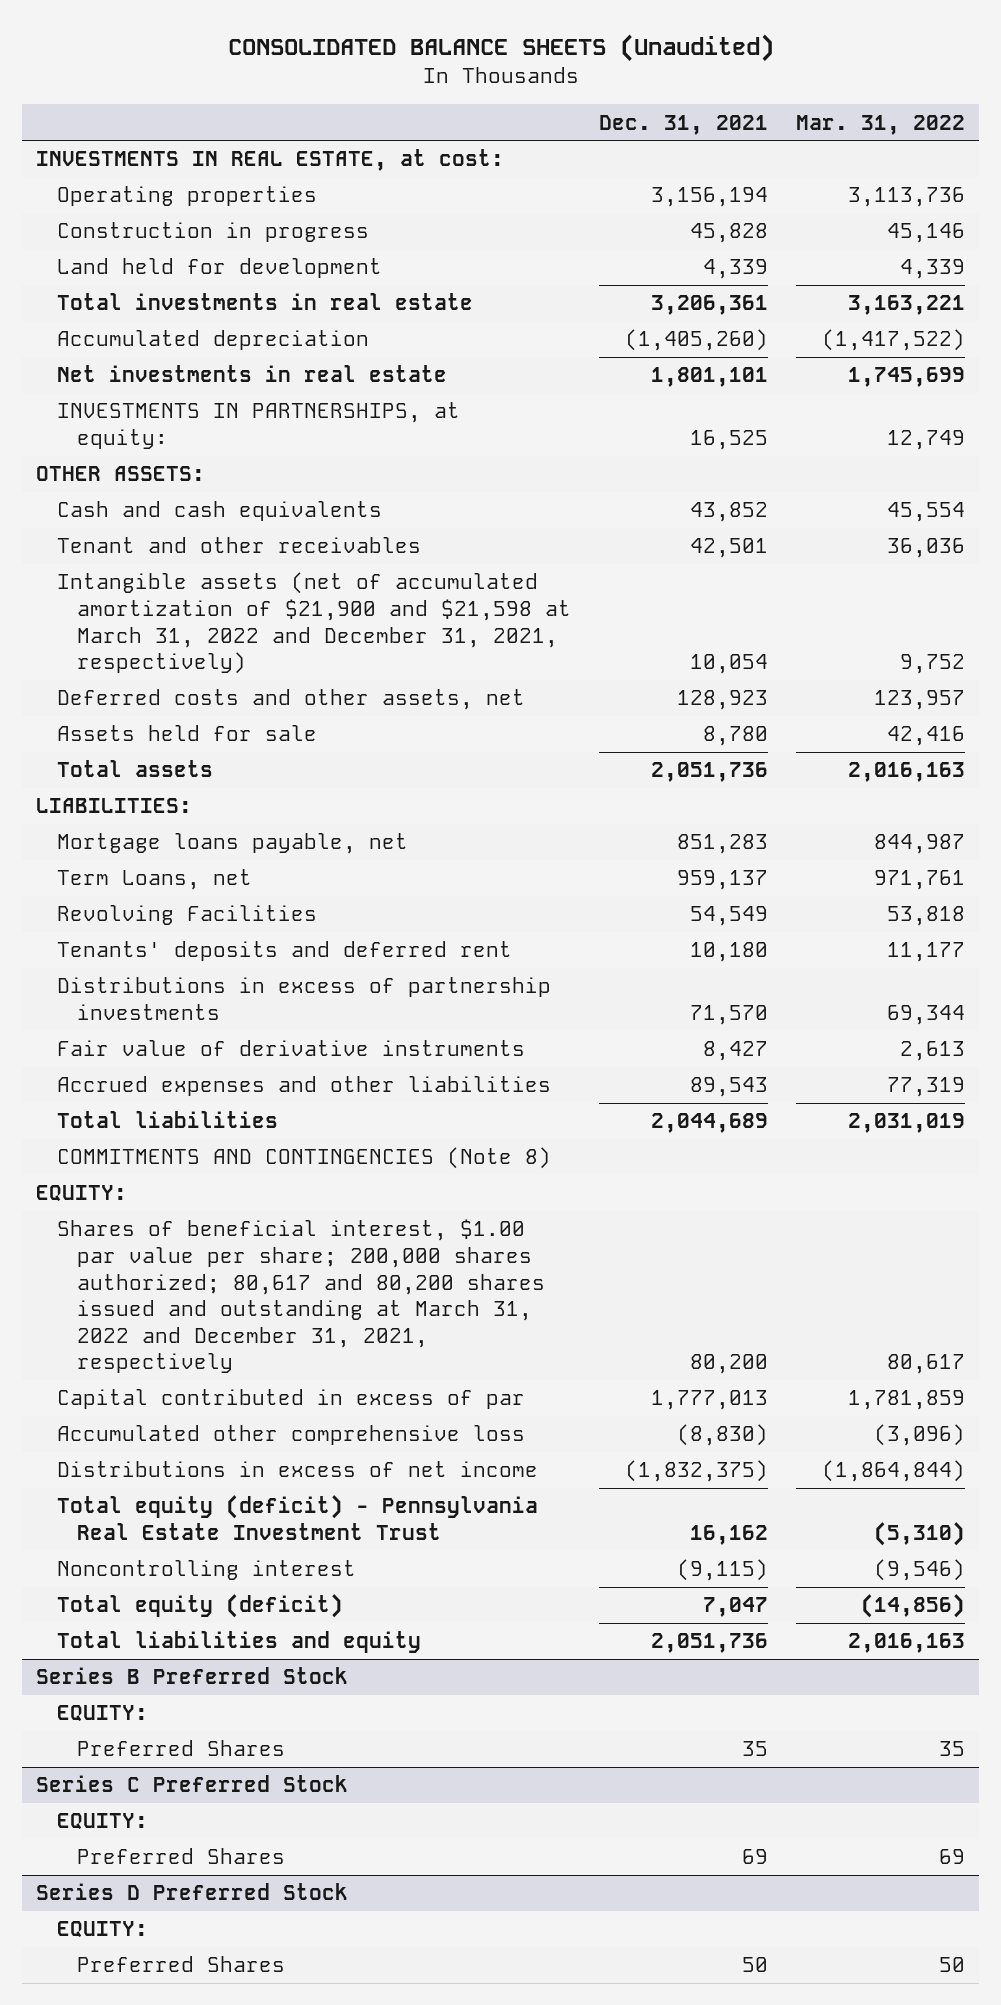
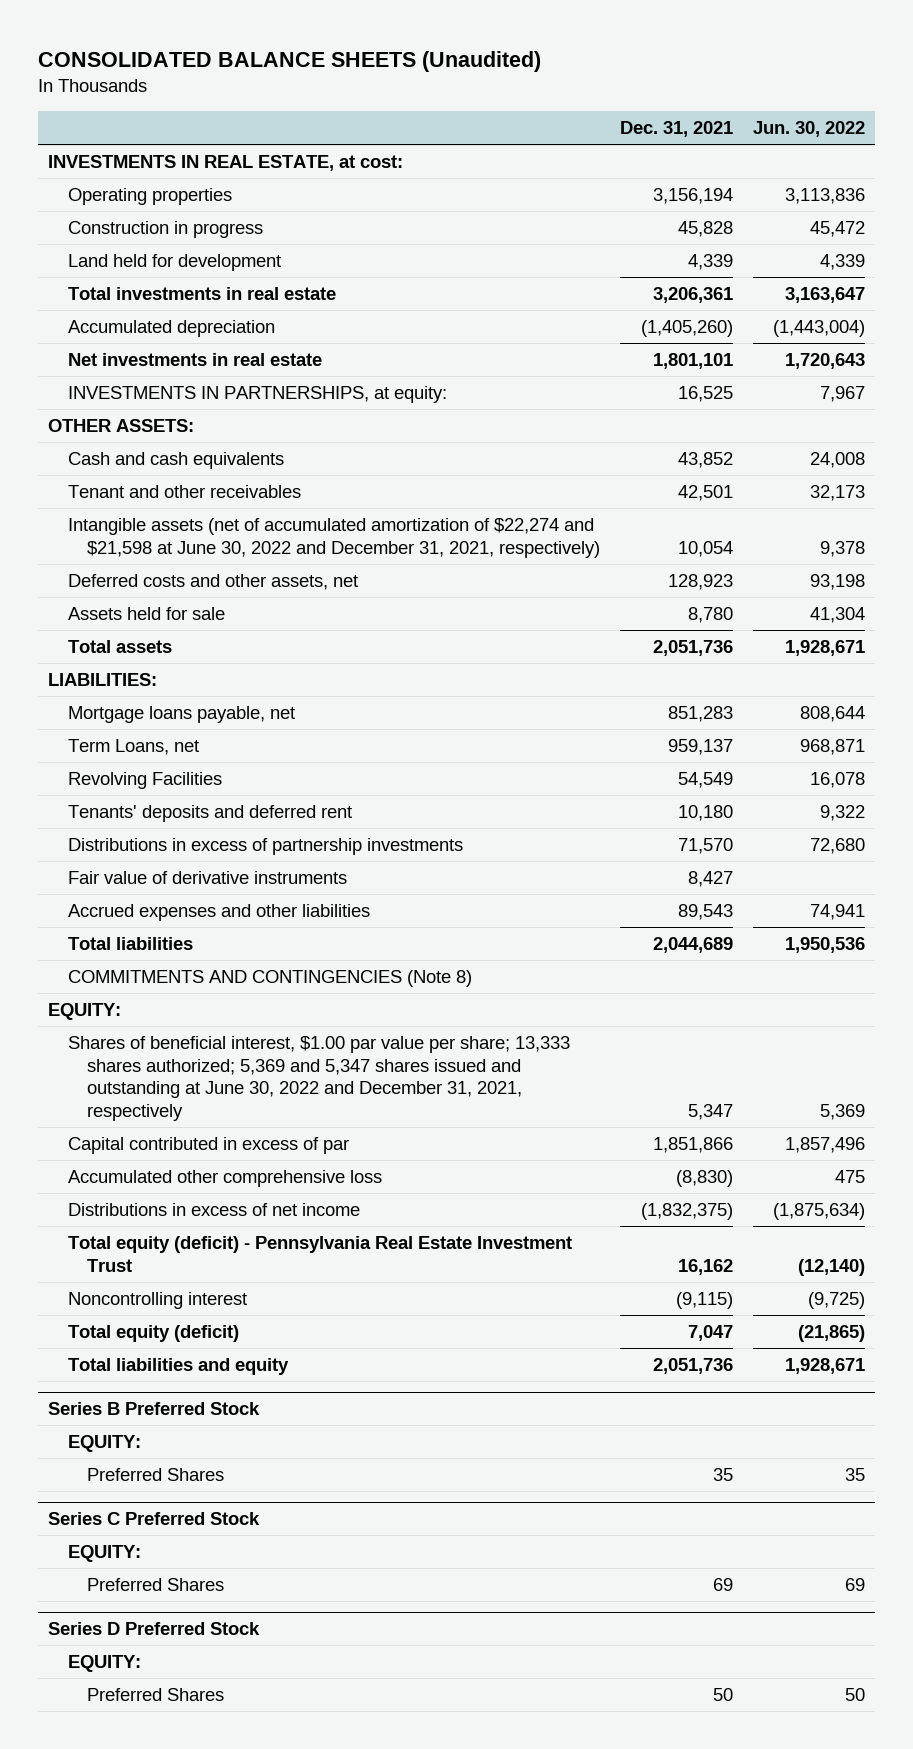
[796,114,966,135] Mar. 31, 2022 -> none
none -> [752,121,865,138] Jun. 30, 2022
[56,572,572,675] Intangible assets (net of accumulated amortization of $21,900 and $21,598 at March 31, 2022 and December 31, 2021, respectively) -> [67,518,600,558] Intangible assets (net of accumulated amortization of $22,274 and $21,598 at June 30, 2022 and December 31, 2021, respectively)
[56,1219,546,1374] Shares of beneficial interest, $1.00 par value per share; 200,000 shares authorized; 80,617 and 80,200 shares issued and outstanding at March 31, 2022 and December 31, 2021, respectively -> [67,1036,570,1121] Shares of beneficial interest, $1.00 par value per share; 13,333 shares authorized; 5,369 and 5,347 shares issued and outstanding at June 30, 2022 and December 31, 2021, respectively
[690,1354,769,1375] 80,200 -> [687,1103,733,1120] 5,347
[651,1390,769,1411] 1,777,013 -> [652,1137,733,1154] 1,851,866

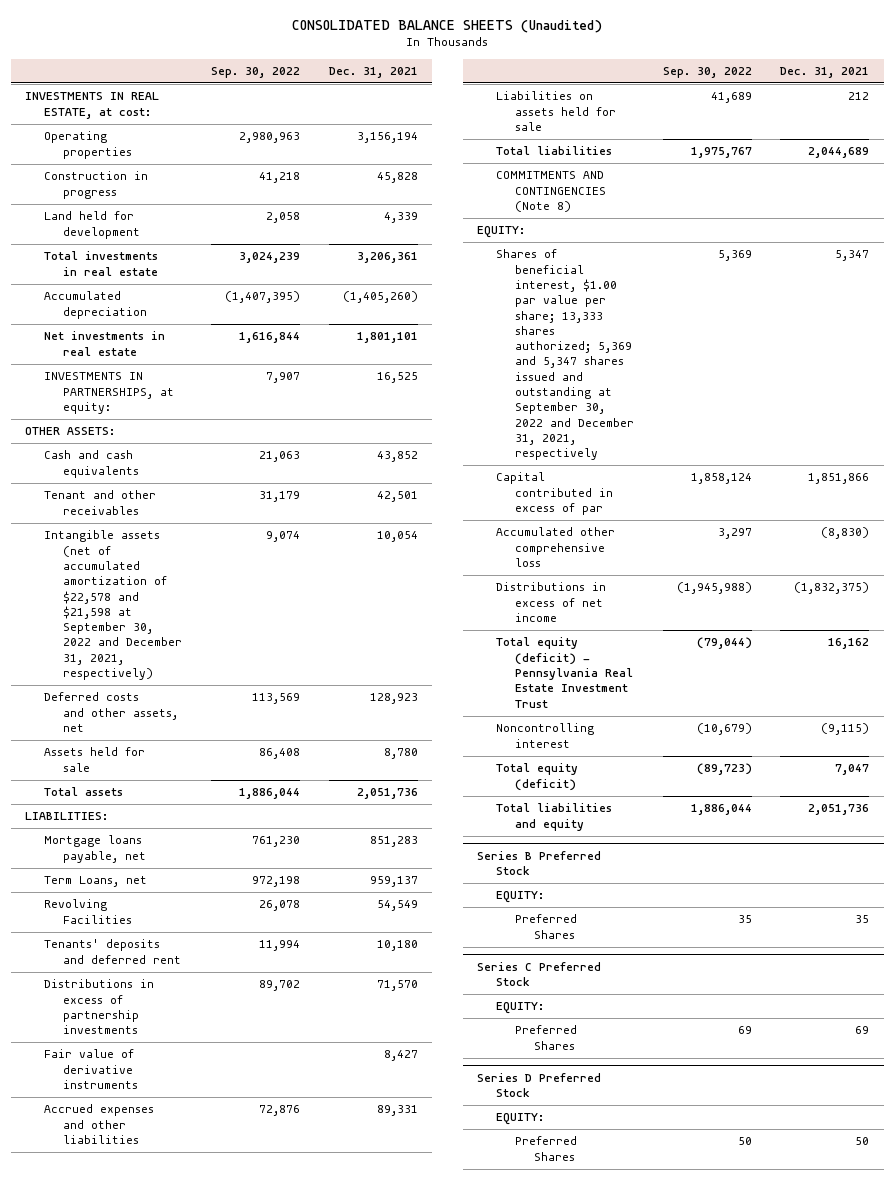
[752,121,865,138] Jun. 30, 2022 -> none
none -> [211,66,301,78] Sep. 30, 2022
[67,518,600,558] Intangible assets (net of accumulated amortization of $22,274 and $21,598 at June 30, 2022 and December 31, 2021, respectively) -> [44,530,183,680] Intangible assets (net of accumulated amortization of $22,578 and $21,598 at September 30, 2022 and December 31, 2021, respectively)
[677,904,733,921] 89,543 -> [376,1105,418,1117] 89,331
none -> [495,91,616,131] Liabilities on assets held for sale
[67,1036,570,1121] Shares of beneficial interest, $1.00 par value per share; 13,333 shares authorized; 5,369 and 5,347 shares issued and outstanding at June 30, 2022 and December 31, 2021, respectively -> [495,249,634,461] Shares of beneficial interest, $1.00 par value per share; 13,333 shares authorized; 5,369 and 5,347 shares issued and outstanding at September 30, 2022 and December 31, 2021, respectively

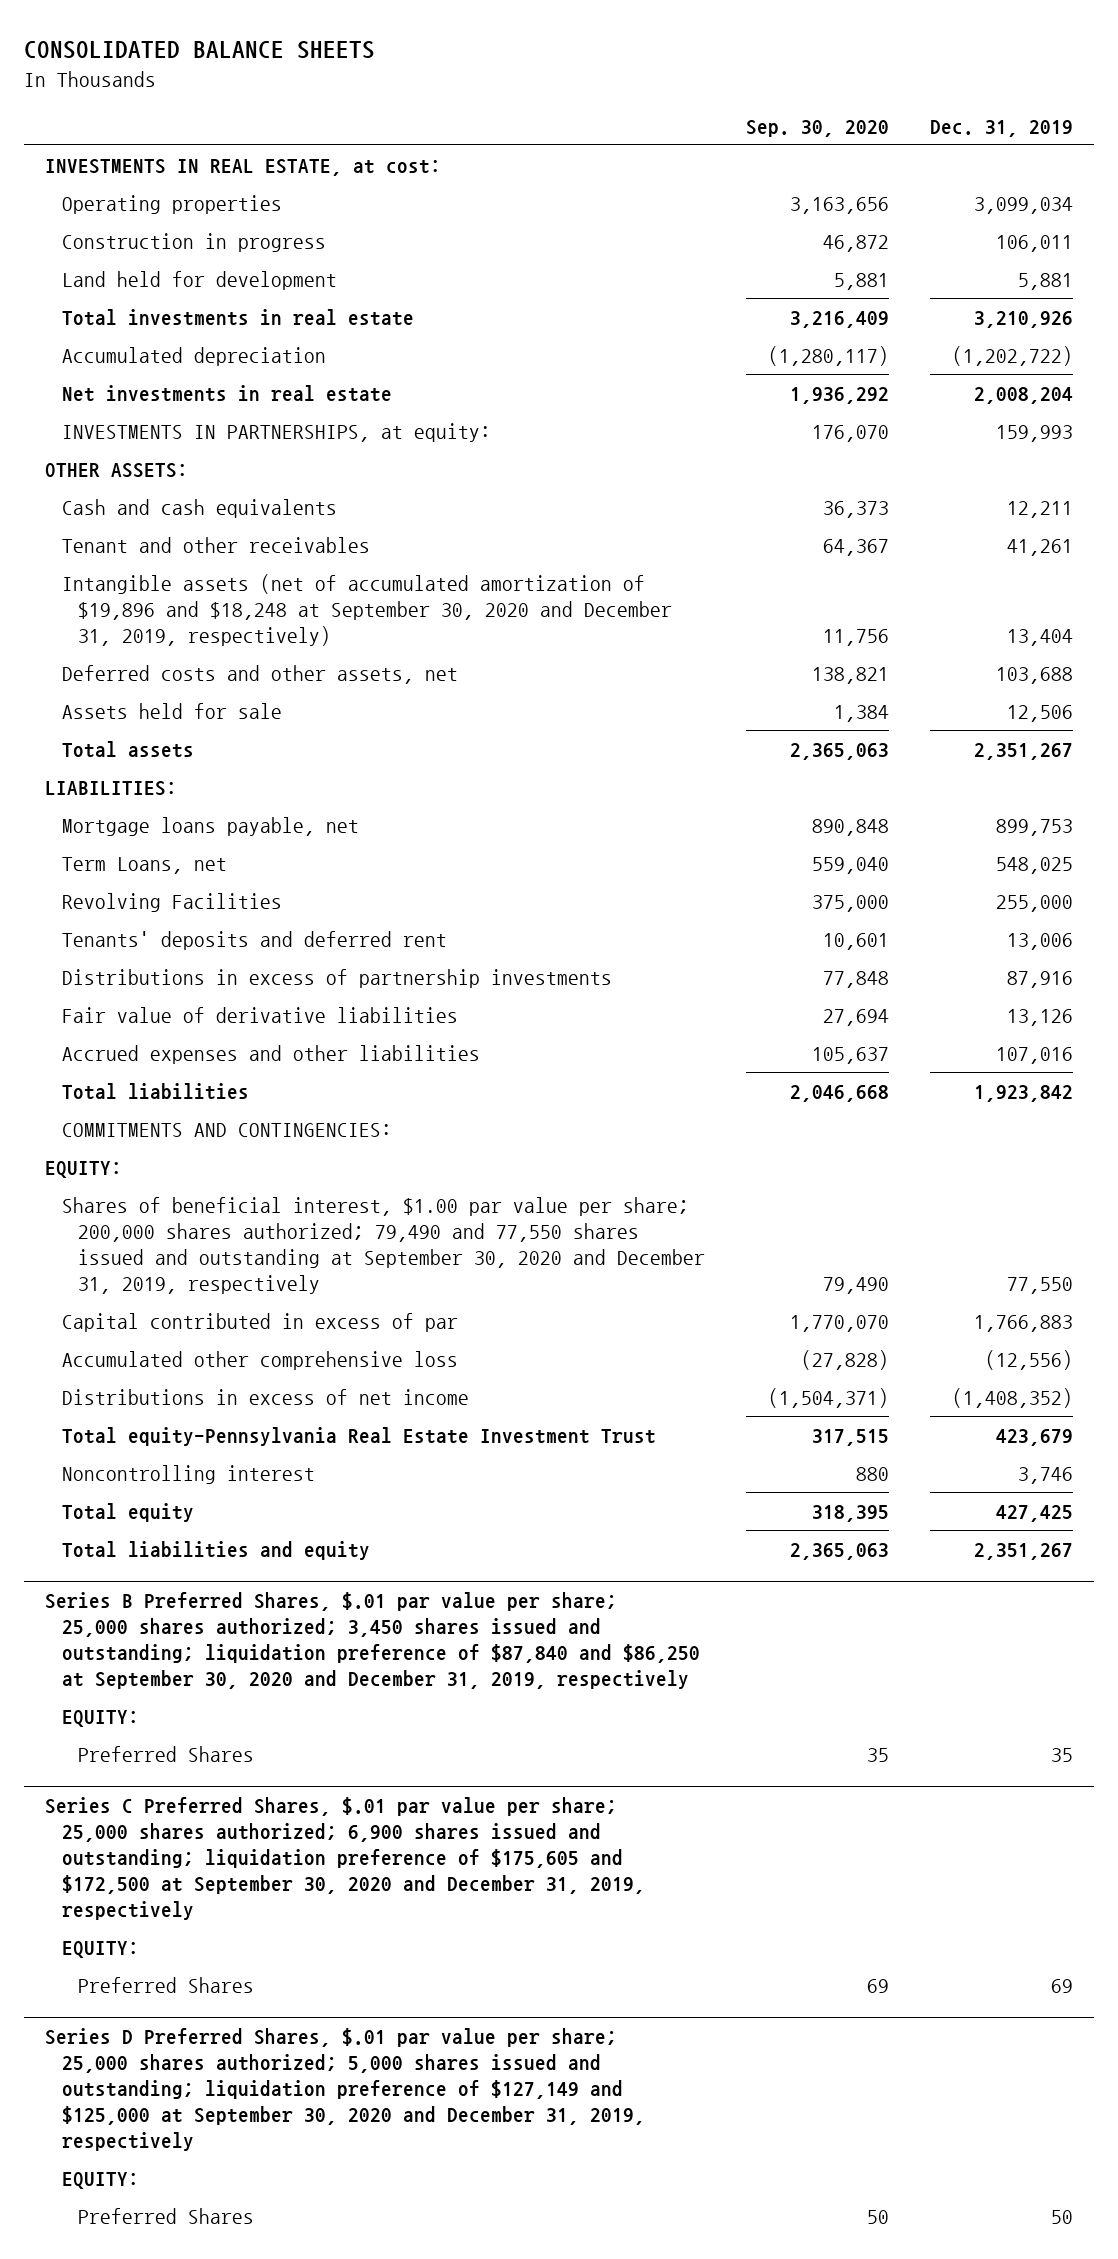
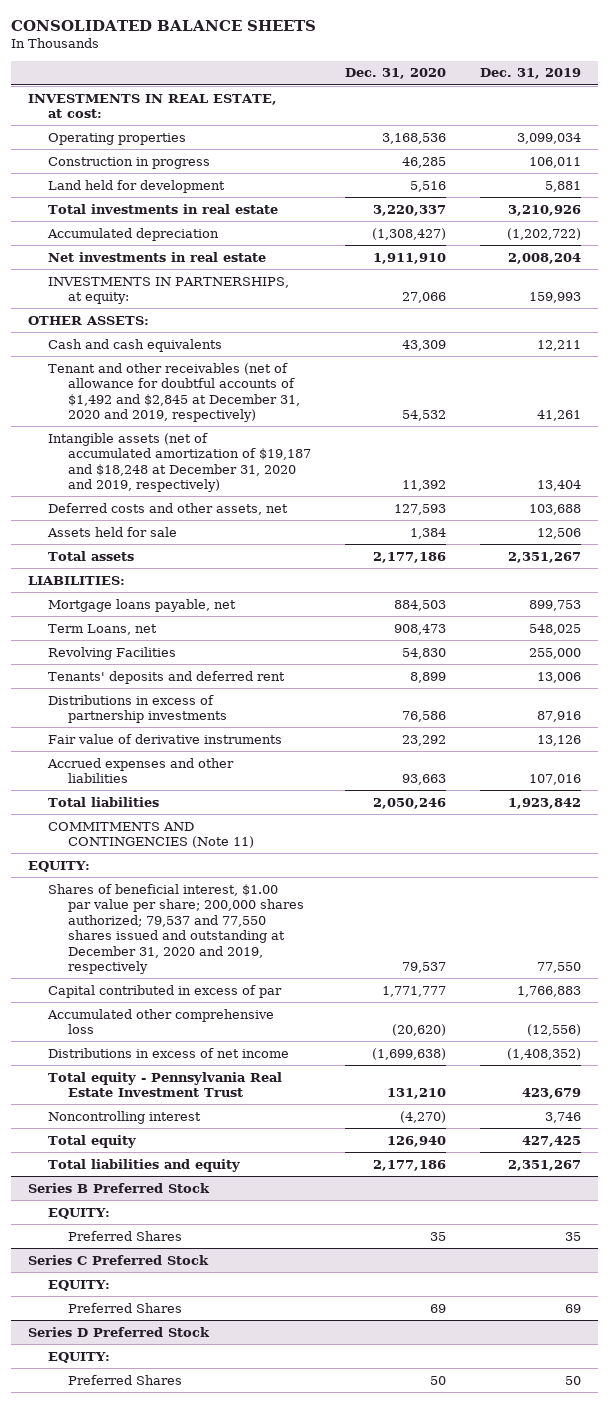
[746,119,890,137] Sep. 30, 2020 -> none
none -> [344,68,446,80] Dec. 31, 2020
[61,536,370,553] Tenant and other receivables -> [48,362,300,423] Tenant and other receivables (net of allowance for doubtful accounts of $1,492 and $2,845 at December 31, 2020 and 2019, respectively)
[61,573,673,646] Intangible assets (net of accumulated amortization of $19,896 and $18,248 at September 30, 2020 and December 31, 2019, respectively) -> [48,432,311,493] Intangible assets (net of accumulated amortization of $19,187 and $18,248 at December 31, 2020 and 2019, respectively)
[61,1006,458,1023] Fair value of derivative liabilities -> [48,733,283,744] Fair value of derivative instruments
[61,1122,392,1137] COMMITMENTS AND CONTINGENCIES: -> [48,821,254,849] COMMITMENTS AND CONTINGENCIES (Note 11)
[61,1196,706,1294] Shares of beneficial interest, $1.00 par value per share; 200,000 shares authorized; 79,490 and 77,550 shares issued and outstanding at September 30, 2020 and December 31, 2019, respectively -> [48,883,304,975] Shares of beneficial interest, $1.00 par value per share; 200,000 shares authorized; 79,537 and 77,550 shares issued and outstanding at December 31, 2020 and 2019, respectively
[61,1426,656,1446] Total equity-Pennsylvania Real Estate Investment Trust -> [48,1071,283,1098] Total equity - Pennsylvania Real Estate Investment Trust
[44,1591,700,1690] Series B Preferred Shares, $.01 par value per share; 25,000 shares authorized; 3,450 shares issued and outstanding; liquidation preference of $87,840 and $86,250 at September 30, 2020 and December 31, 2019, respectively -> [28,1182,211,1193] Series B Preferred Stock
[44,1796,645,1921] Series C Preferred Shares, $.01 par value per share; 25,000 shares authorized; 6,900 shares issued and outstanding; liquidation preference of $175,605 and $172,500 at September 30, 2020 and December 31, 2019, respectively -> [28,1254,210,1265] Series C Preferred Stock
[44,2027,645,2152] Series D Preferred Shares, $.01 par value per share; 25,000 shares authorized; 5,000 shares issued and outstanding; liquidation preference of $127,149 and $125,000 at September 30, 2020 and December 31, 2019, respectively -> [28,1326,211,1337] Series D Preferred Stock

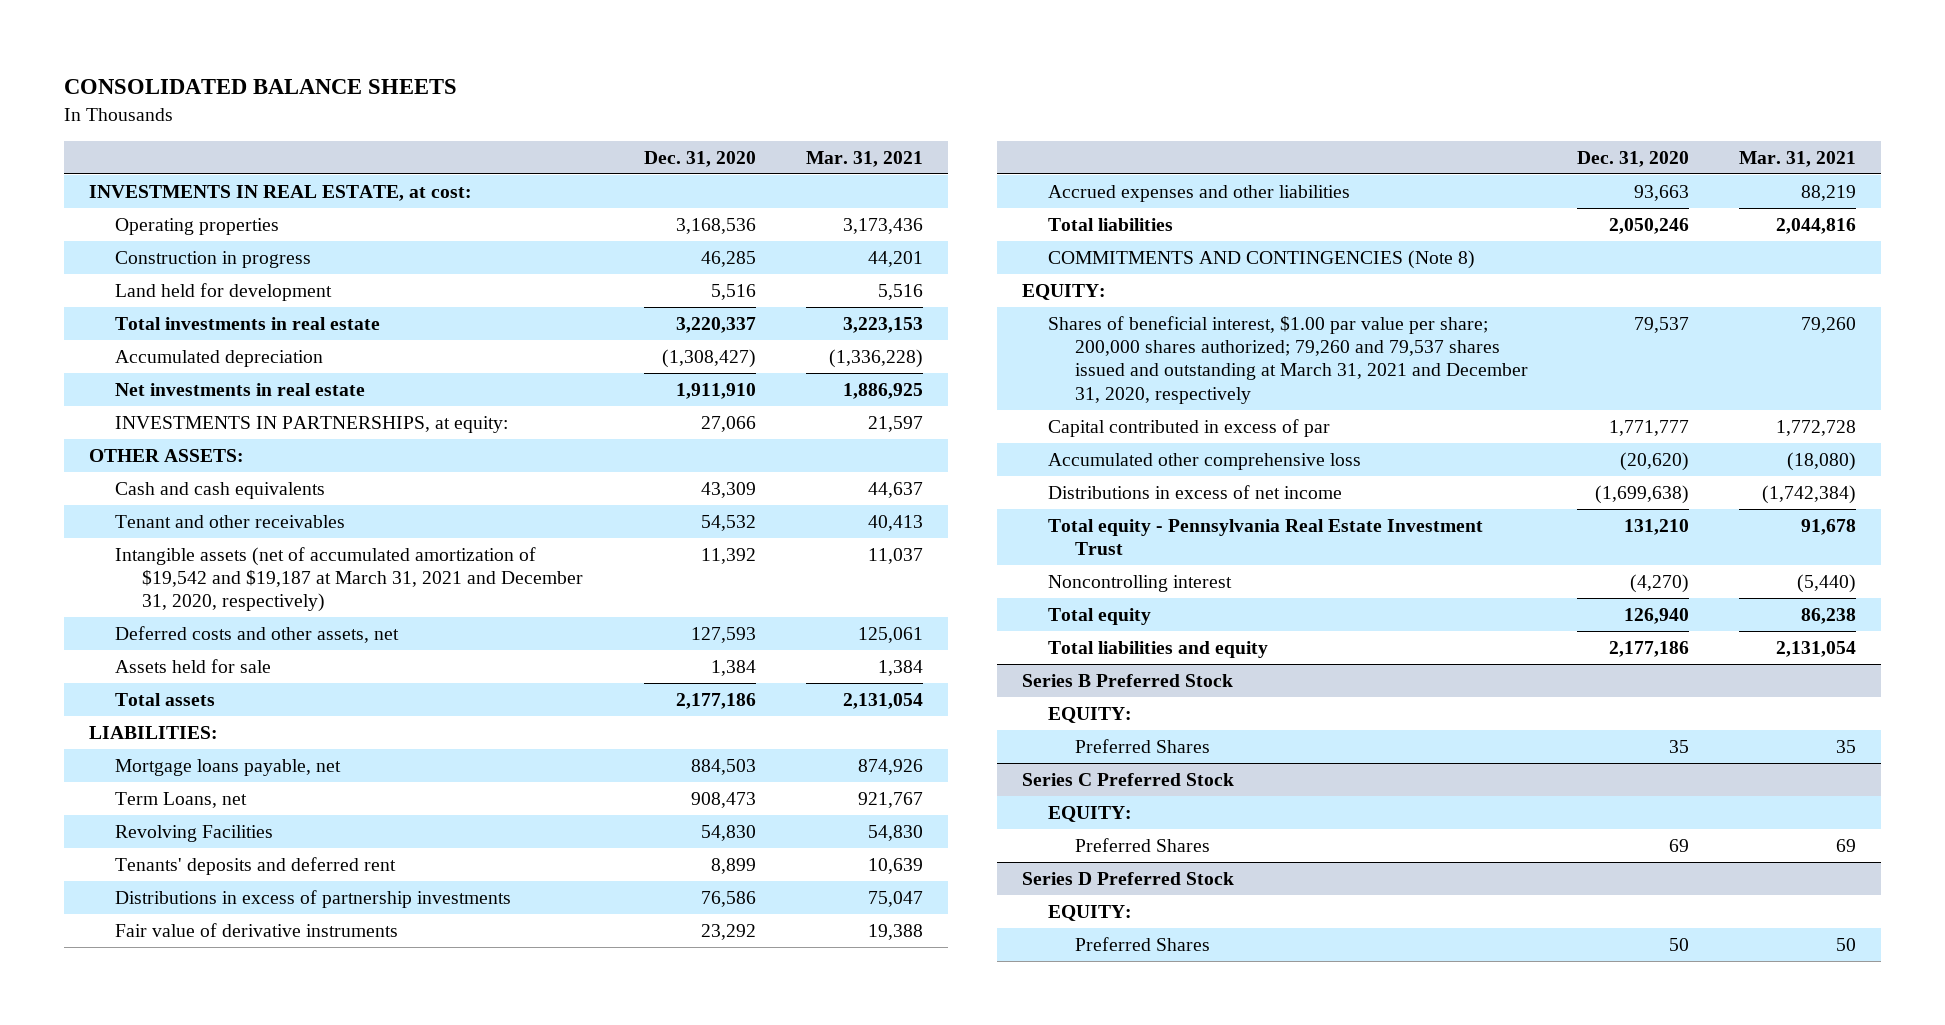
[480,68,582,80] Dec. 31, 2019 -> none
none -> [805,150,923,167] Mar. 31, 2021
[48,362,300,423] Tenant and other receivables (net of allowance for doubtful accounts of $1,492 and $2,845 at December 31, 2020 and 2019, respectively) -> [115,514,346,528] Tenant and other receivables
[48,432,311,493] Intangible assets (net of accumulated amortization of $19,187 and $18,248 at December 31, 2020 and 2019, respectively) -> [115,546,583,613] Intangible assets (net of accumulated amortization of $19,542 and $19,187 at March 31, 2021 and December 31, 2020, respectively)
[48,821,254,849] COMMITMENTS AND CONTINGENCIES (Note 11) -> [1048,249,1476,269] COMMITMENTS AND CONTINGENCIES (Note 8)
[48,883,304,975] Shares of beneficial interest, $1.00 par value per share; 200,000 shares authorized; 79,537 and 77,550 shares issued and outstanding at December 31, 2020 and 2019, respectively -> [1048,315,1528,404] Shares of beneficial interest, $1.00 par value per share; 200,000 shares authorized; 79,260 and 79,537 shares issued and outstanding at March 31, 2021 and December 31, 2020, respectively

